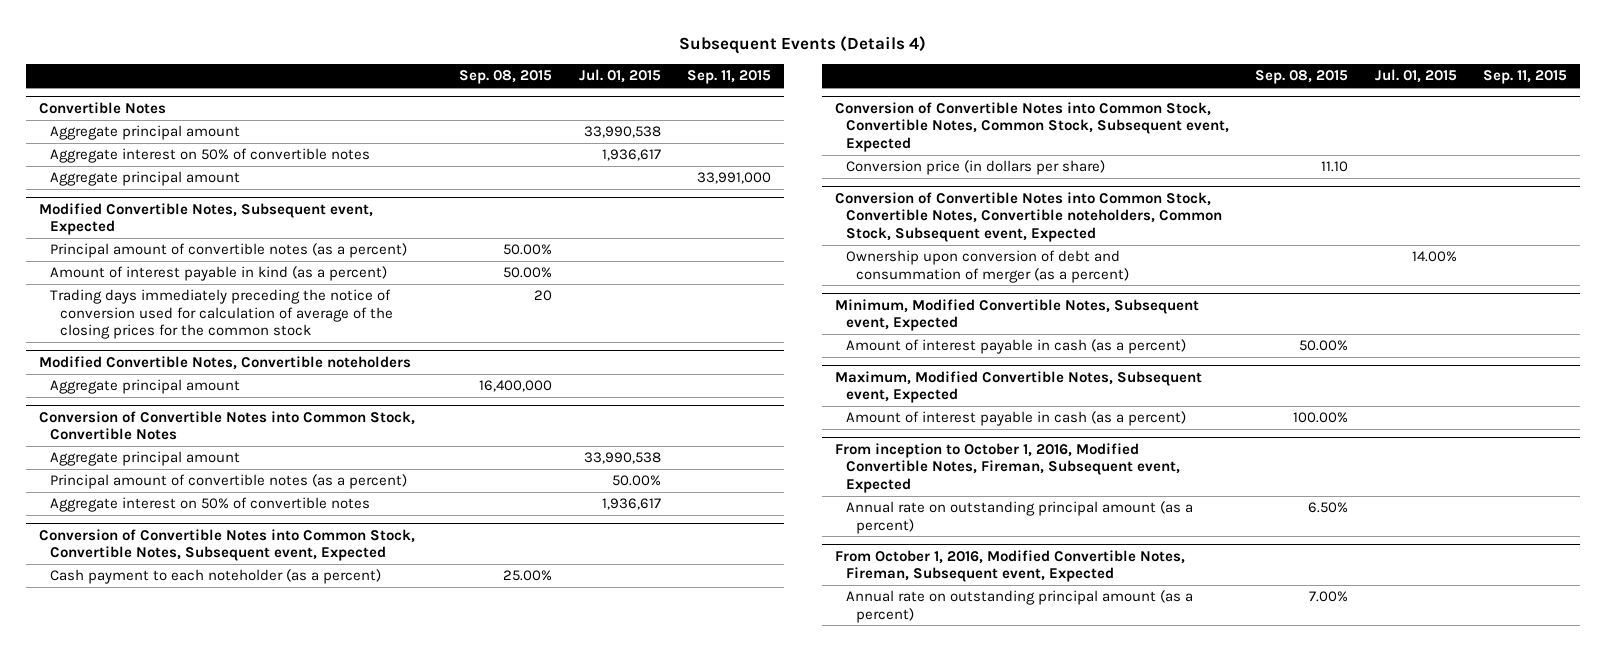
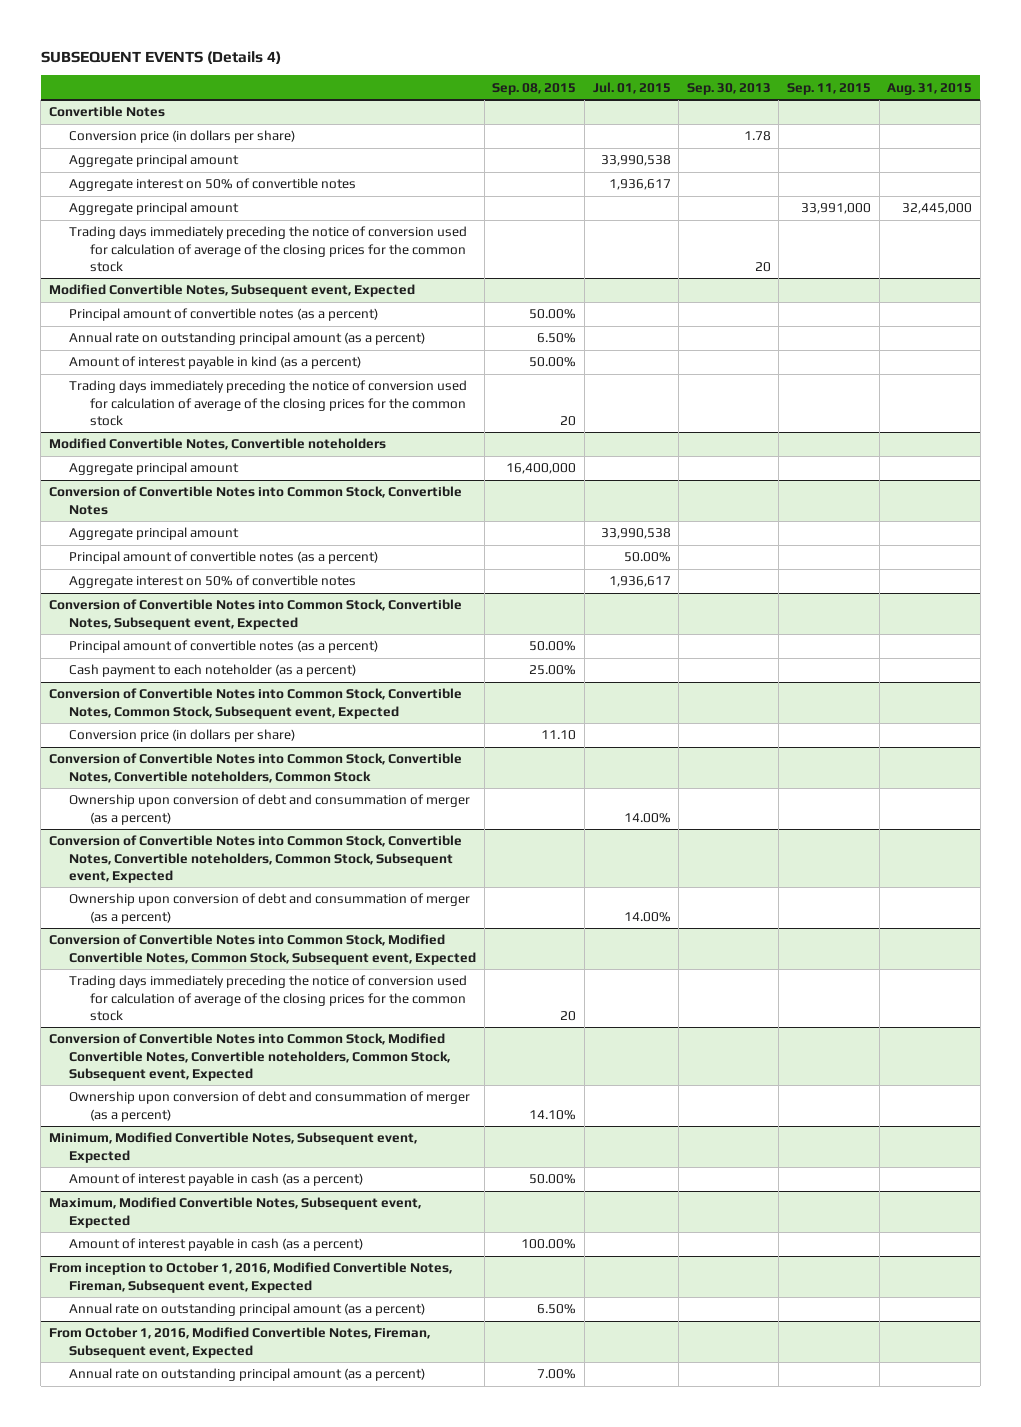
[679,36,927,55] Subsequent Events (Details 4) -> [40,50,281,64] SUBSEQUENT EVENTS (Details 4)
none -> [686,82,771,95] Sep. 30, 2013
none -> [887,82,973,95] Aug. 31, 2015
none -> [69,130,296,144] Conversion price (in dollars per share)
none -> [69,226,468,273] Trading days immediately preceding the notice of conversion used for calculation of average of the closing prices for the common stock
none -> [69,332,426,346] Annual rate on outstanding principal amount (as a percent)
none -> [69,640,379,654] Principal amount of convertible notes (as a percent)
none -> [48,753,462,783] Conversion of Convertible Notes into Common Stock, Convertible Notes, Convertible noteholders, Common Stock
none -> [69,794,471,825] Ownership upon conversion of debt and consummation of merger (as a percent)
none -> [48,934,477,965] Conversion of Convertible Notes into Common Stock, Modified Convertible Notes, Common Stock, Subsequent event, Expected
none -> [69,975,468,1022] Trading days immediately preceding the notice of conversion used for calculation of average of the closing prices for the common stock
none -> [48,1033,451,1082] Conversion of Convertible Notes into Common Stock, Modified Convertible Notes, Convertible noteholders, Common Stock, Subsequent event, Expected
none -> [69,1091,471,1122] Ownership upon conversion of debt and consummation of merger (as a percent)

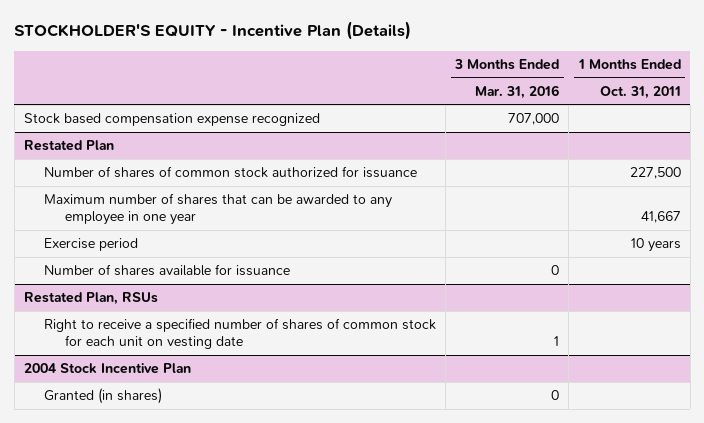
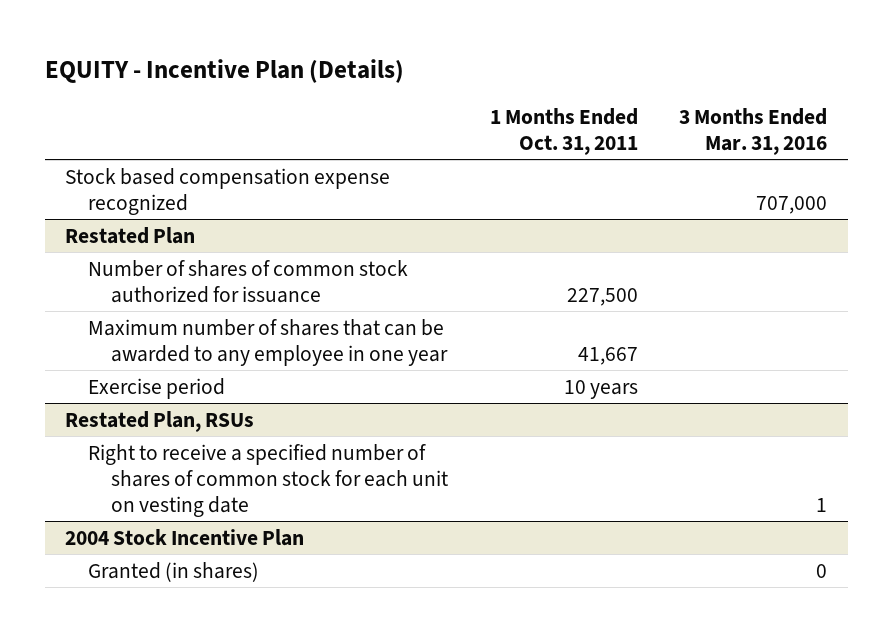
[14,21,412,41] STOCKHOLDER'S EQUITY - Incentive Plan (Details) -> [44,59,404,84] EQUITY - Incentive Plan (Details)
[44,264,291,277] Number of shares available for issuance -> none

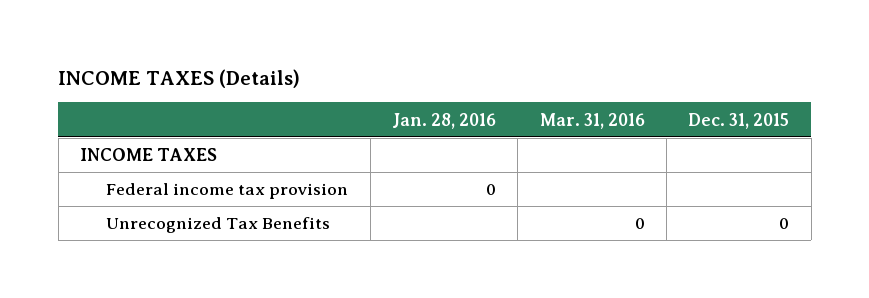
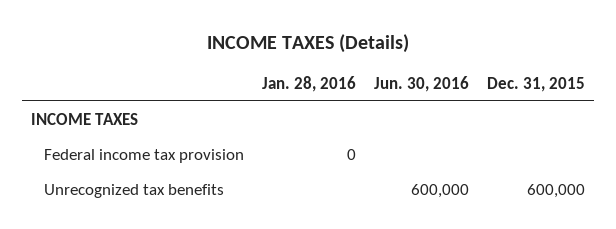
[539,112,645,129] Mar. 31, 2016 -> none
none -> [374,75,470,92] Jun. 30, 2016
[106,217,331,234] Unrecognized Tax Benefits -> [44,183,225,198] Unrecognized tax benefits
[779,218,790,230] 0 -> [526,183,585,198] 600,000

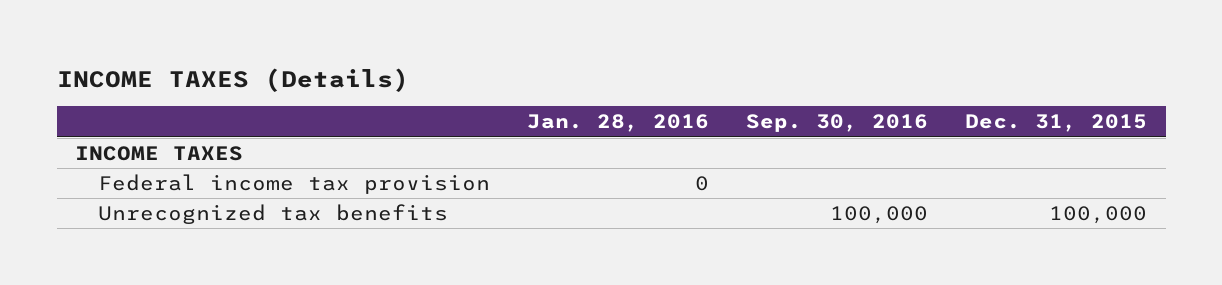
[374,75,470,92] Jun. 30, 2016 -> none
none -> [746,114,929,133] Sep. 30, 2016
[526,183,585,198] 600,000 -> [1049,205,1148,224] 100,000

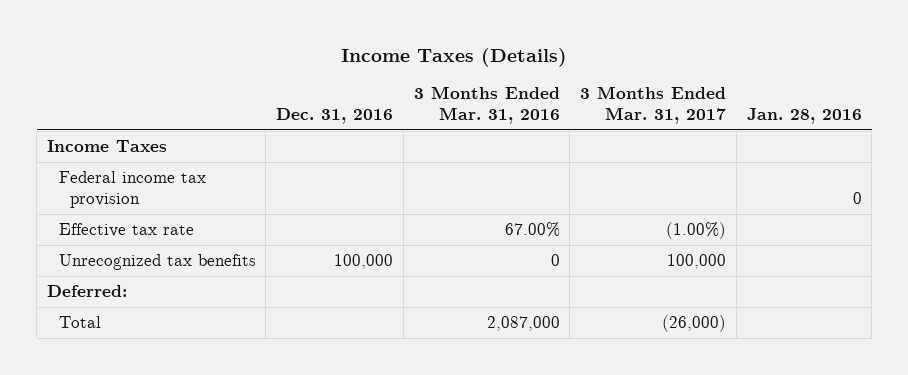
[56,67,409,92] INCOME TAXES (Details) -> [341,47,568,67] Income Taxes (Details)
[746,114,929,133] Sep. 30, 2016 -> none
[965,114,1148,133] Dec. 31, 2015 -> none
none -> [276,107,394,124] Dec. 31, 2016
none -> [413,86,560,124] 3 Months Ended Mar. 31, 2016
none -> [580,86,727,124] 3 Months Ended Mar. 31, 2017
[75,145,244,161] INCOME TAXES -> [46,140,167,153] Income Taxes
none -> [58,223,194,238] Effective tax rate
none -> [46,285,127,298] Deferred:
none -> [58,316,101,329] Total

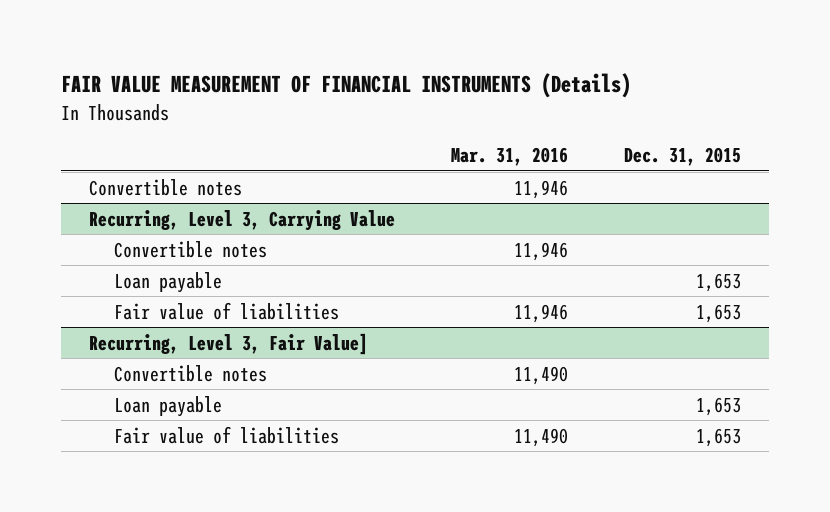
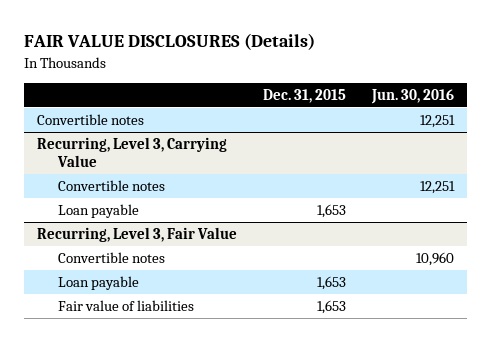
[61,73,632,99] FAIR VALUE MEASUREMENT OF FINANCIAL INSTRUMENTS (Details) -> [23,33,315,51] FAIR VALUE DISCLOSURES (Details)
[451,147,569,167] Mar. 31, 2016 -> none
none -> [371,89,455,105] Jun. 30, 2016
[113,301,339,320] Fair value of liabilities -> none
[89,332,369,355] Recurring, Level 3, Fair Value] -> [36,227,237,243] Recurring, Level 3, Fair Value

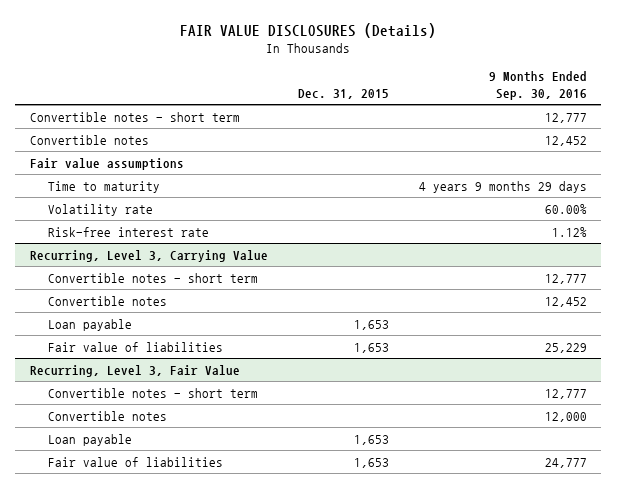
[371,89,455,105] Jun. 30, 2016 -> none
none -> [488,71,587,100] 9 Months Ended Sep. 30, 2016
none -> [30,111,241,122] Convertible notes - short term
none -> [30,157,185,170] Fair value assumptions
none -> [47,180,160,193] Time to maturity
none -> [47,203,153,216] Volatility rate
none -> [47,226,209,237] Risk-free interest rate
none -> [47,272,258,283] Convertible notes - short term
none -> [47,341,223,352] Fair value of liabilities
none -> [47,387,258,398] Convertible notes - short term

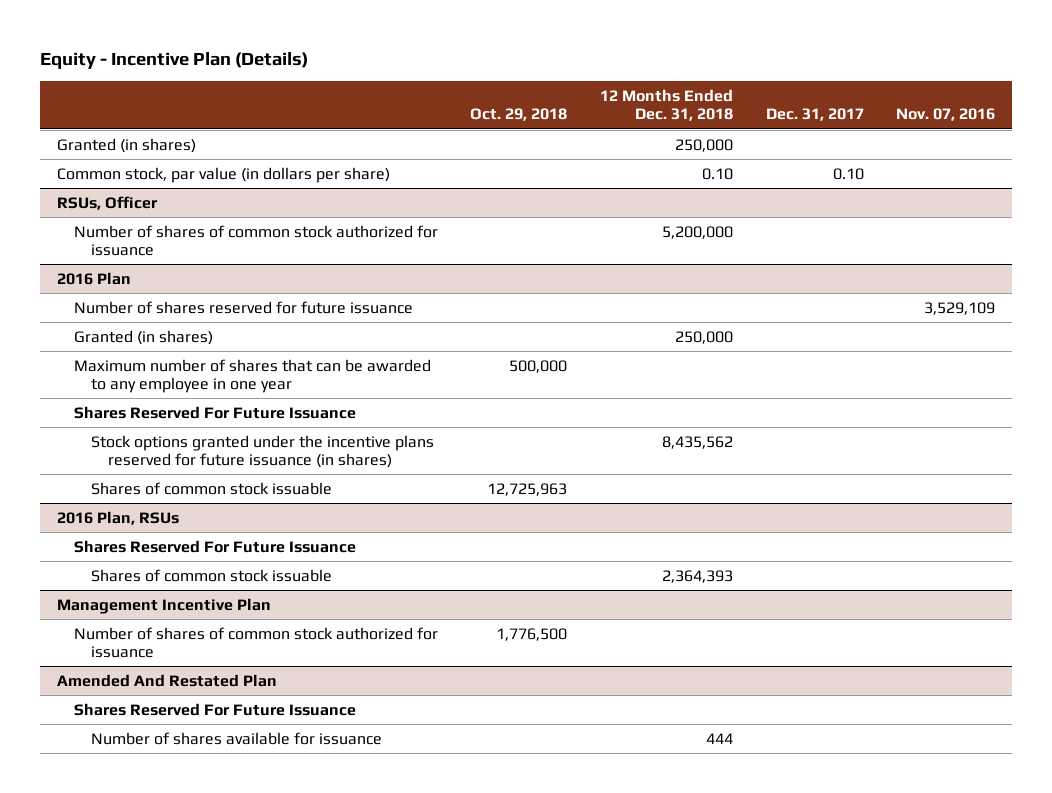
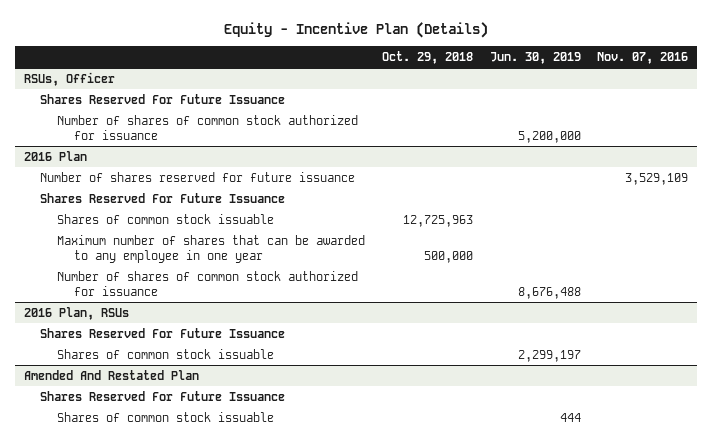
[600,88,734,122] 12 Months Ended Dec. 31, 2018 -> none
[765,108,864,122] Dec. 31, 2017 -> none
none -> [489,51,581,64] Jun. 30, 2019
[56,137,196,153] Granted (in shares) -> none
[56,166,390,183] Common stock, par value (in dollars per share) -> none
none -> [40,93,286,104] Shares Reserved For Future Issuance
[73,329,213,345] Granted (in shares) -> none
[90,434,434,469] Stock options granted under the incentive plans reserved for future issuance (in shares) -> none
[73,358,431,394] Maximum number of shares that can be awarded to any employee in one year -> [57,234,366,263] Maximum number of shares that can be awarded to any employee in one year
none -> [57,270,359,296] Number of shares of common stock authorized for issuance
[56,597,271,614] Management Incentive Plan -> none
[73,626,438,659] Number of shares of common stock authorized for issuance -> none
[90,731,382,745] Number of shares available for issuance -> none
none -> [57,411,275,422] Shares of common stock issuable

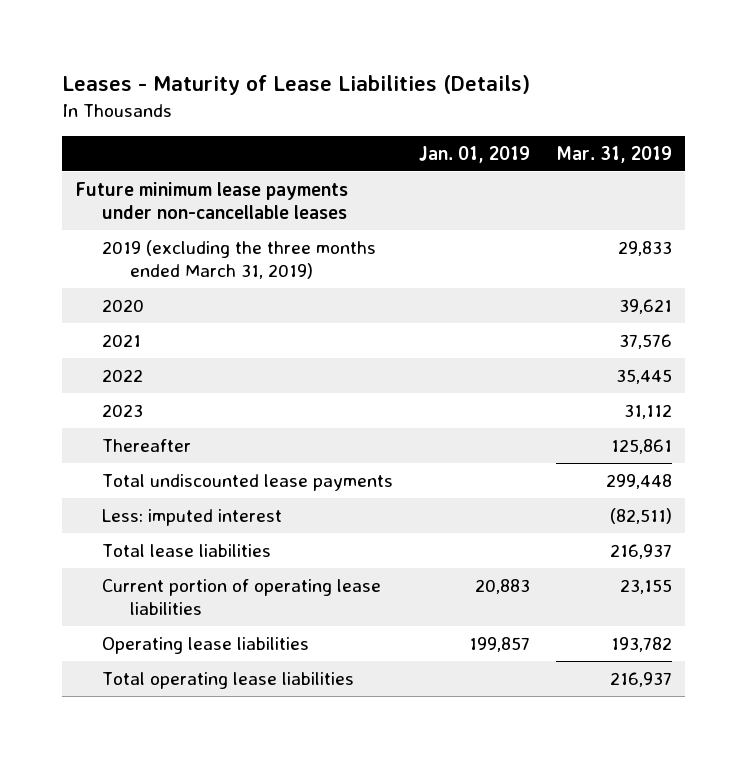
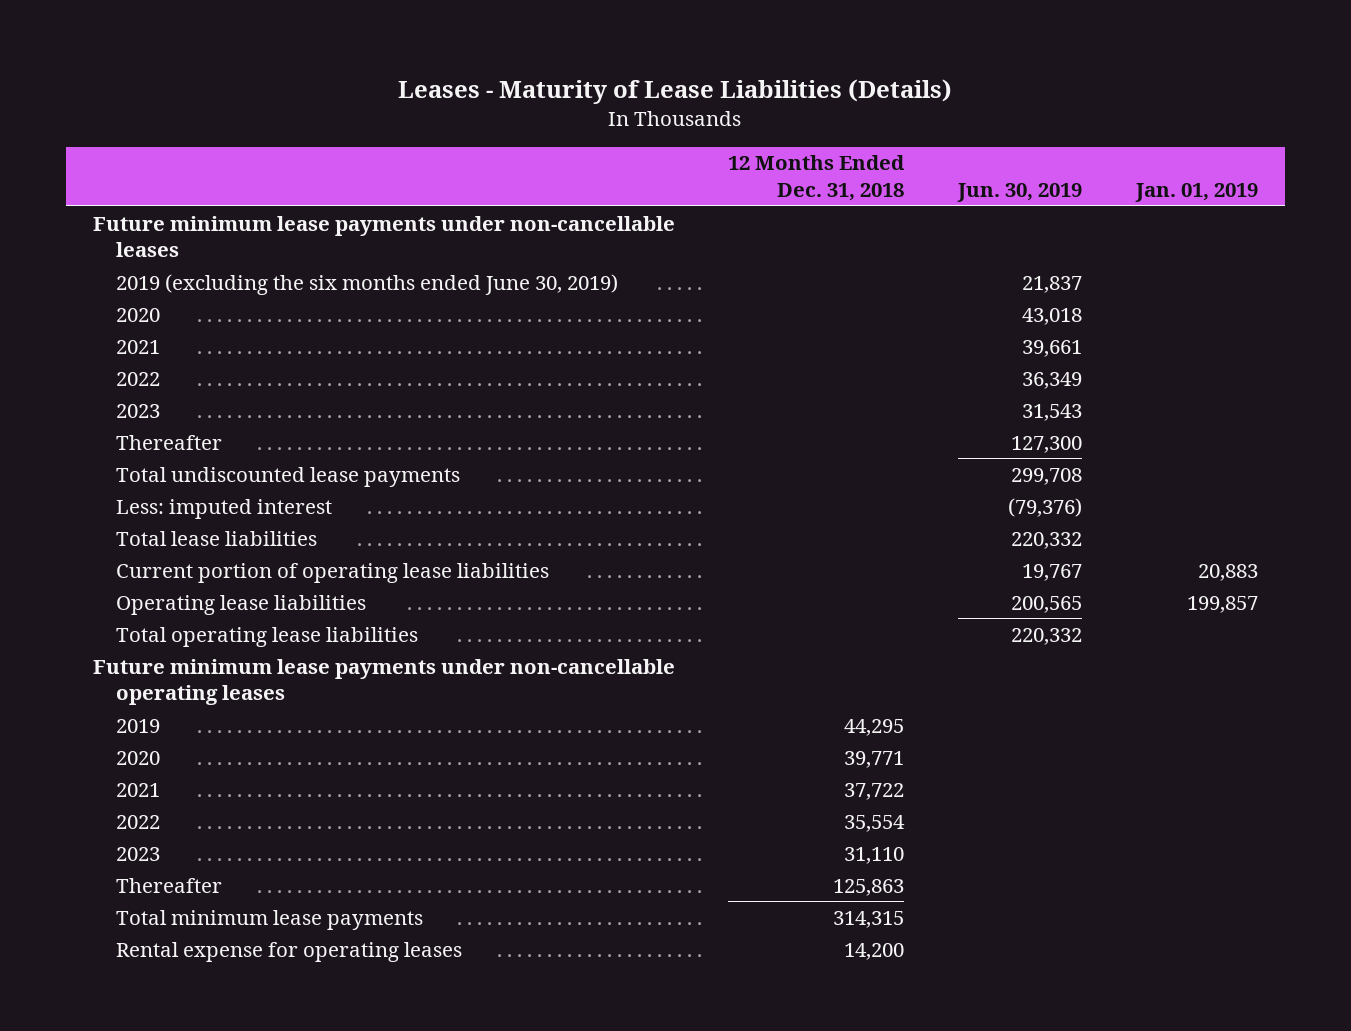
[556,145,673,163] Mar. 31, 2019 -> none
none -> [728,155,906,202] 12 Months Ended Dec. 31, 2018
none -> [957,183,1083,203] Jun. 30, 2019
[102,240,377,279] 2019 (excluding the three months ended March 31, 2019) -> [116,273,619,295] 2019 (excluding the six months ended June 30, 2019)
none -> [92,658,675,706] Future minimum lease payments under non-cancellable operating leases
none -> [116,718,161,733] 2019
none -> [116,750,161,765] 2020
none -> [116,782,161,797] 2021
none -> [116,814,161,829] 2022
none -> [116,846,161,861] 2023
none -> [116,877,223,893] Thereafter
none -> [116,909,424,930] Total minimum lease payments
none -> [116,941,463,962] Rental expense for operating leases

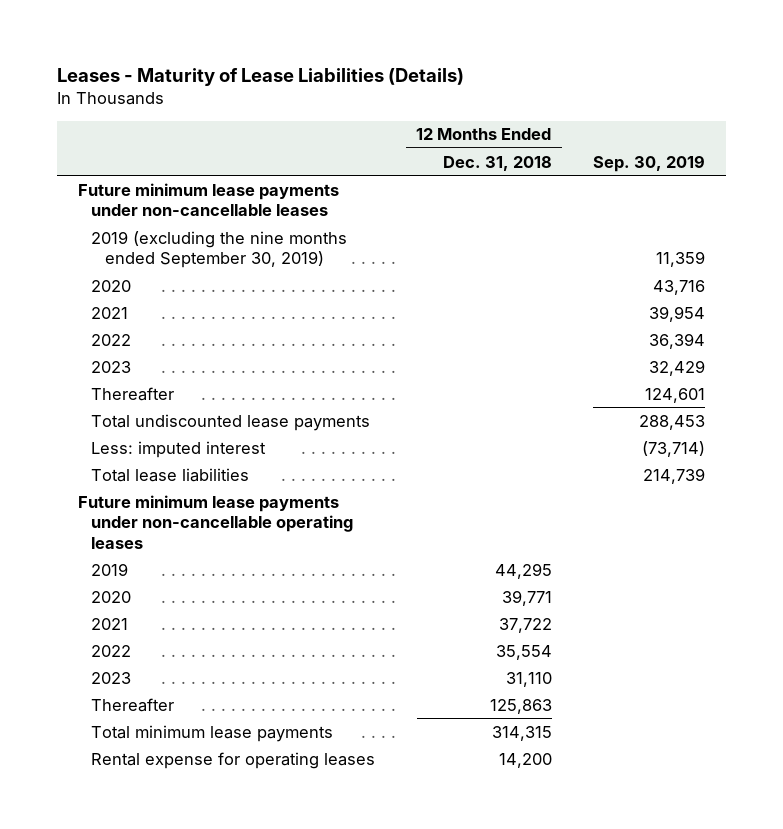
[957,183,1083,203] Jun. 30, 2019 -> none
[1134,183,1258,203] Jan. 01, 2019 -> none
none -> [593,154,706,172] Sep. 30, 2019
[116,273,619,295] 2019 (excluding the six months ended June 30, 2019) -> [91,230,348,269] 2019 (excluding the nine months ended September 30, 2019)
[116,562,550,583] Current portion of operating lease liabilities -> none
[116,594,367,615] Operating lease liabilities -> none
[116,626,419,647] Total operating lease liabilities -> none

